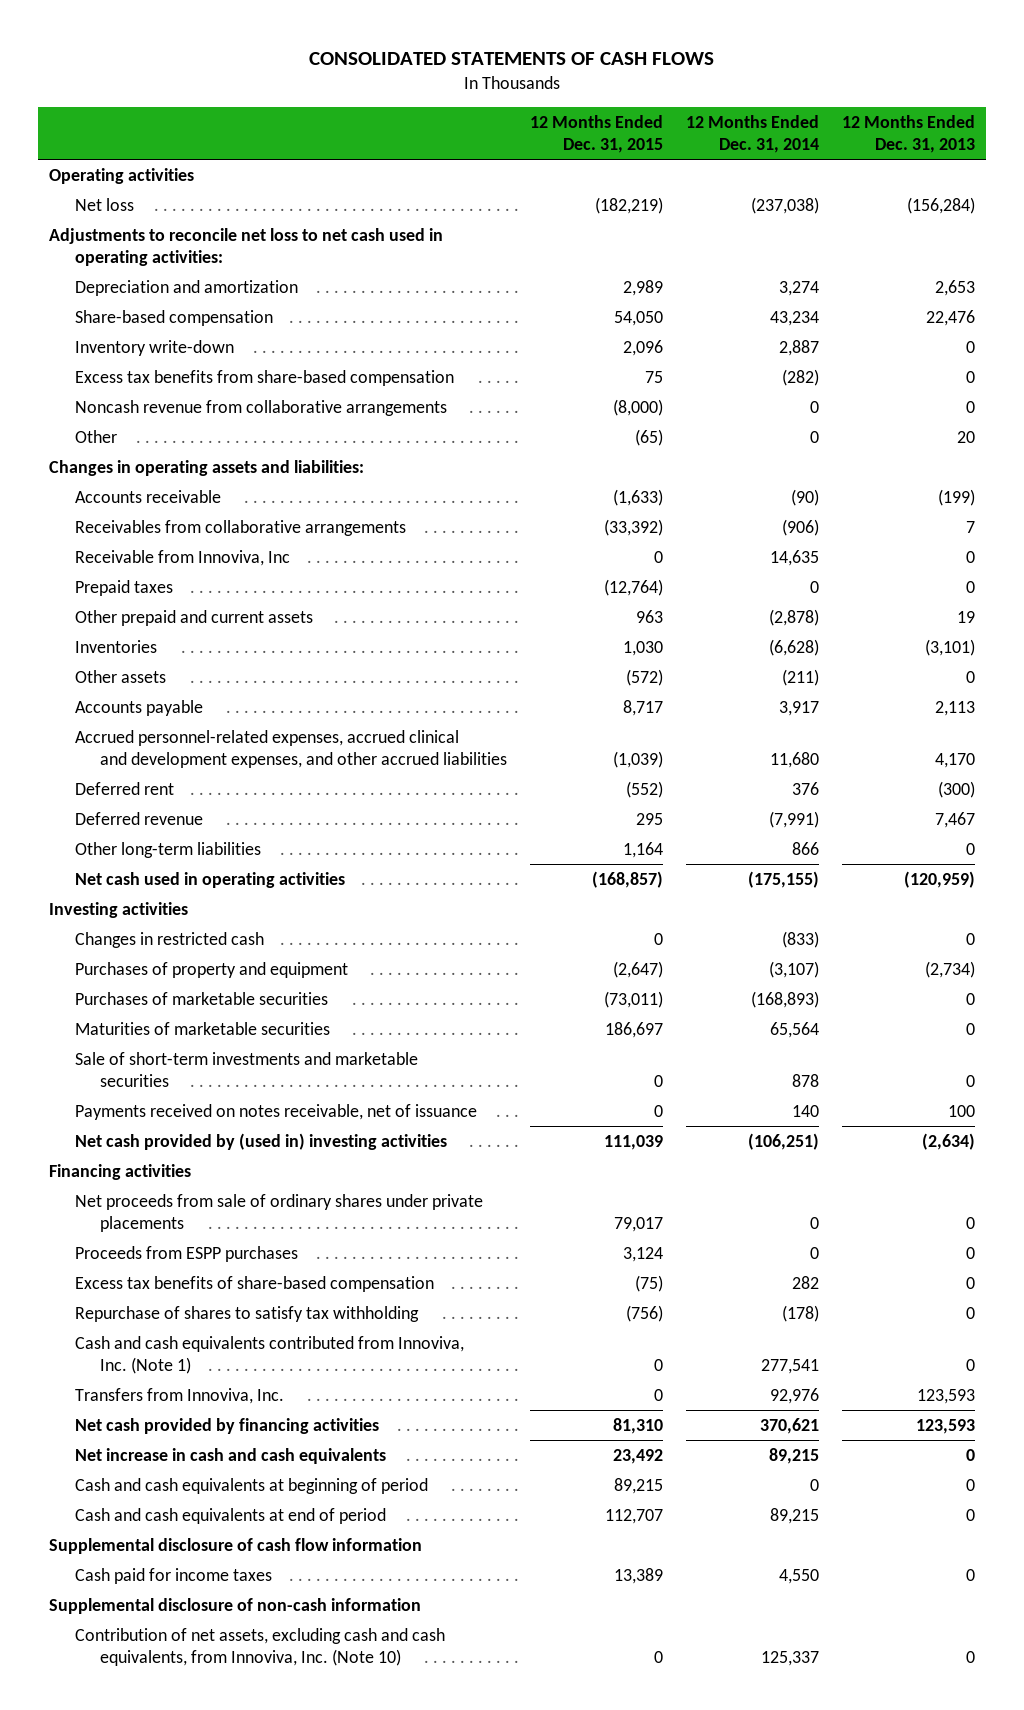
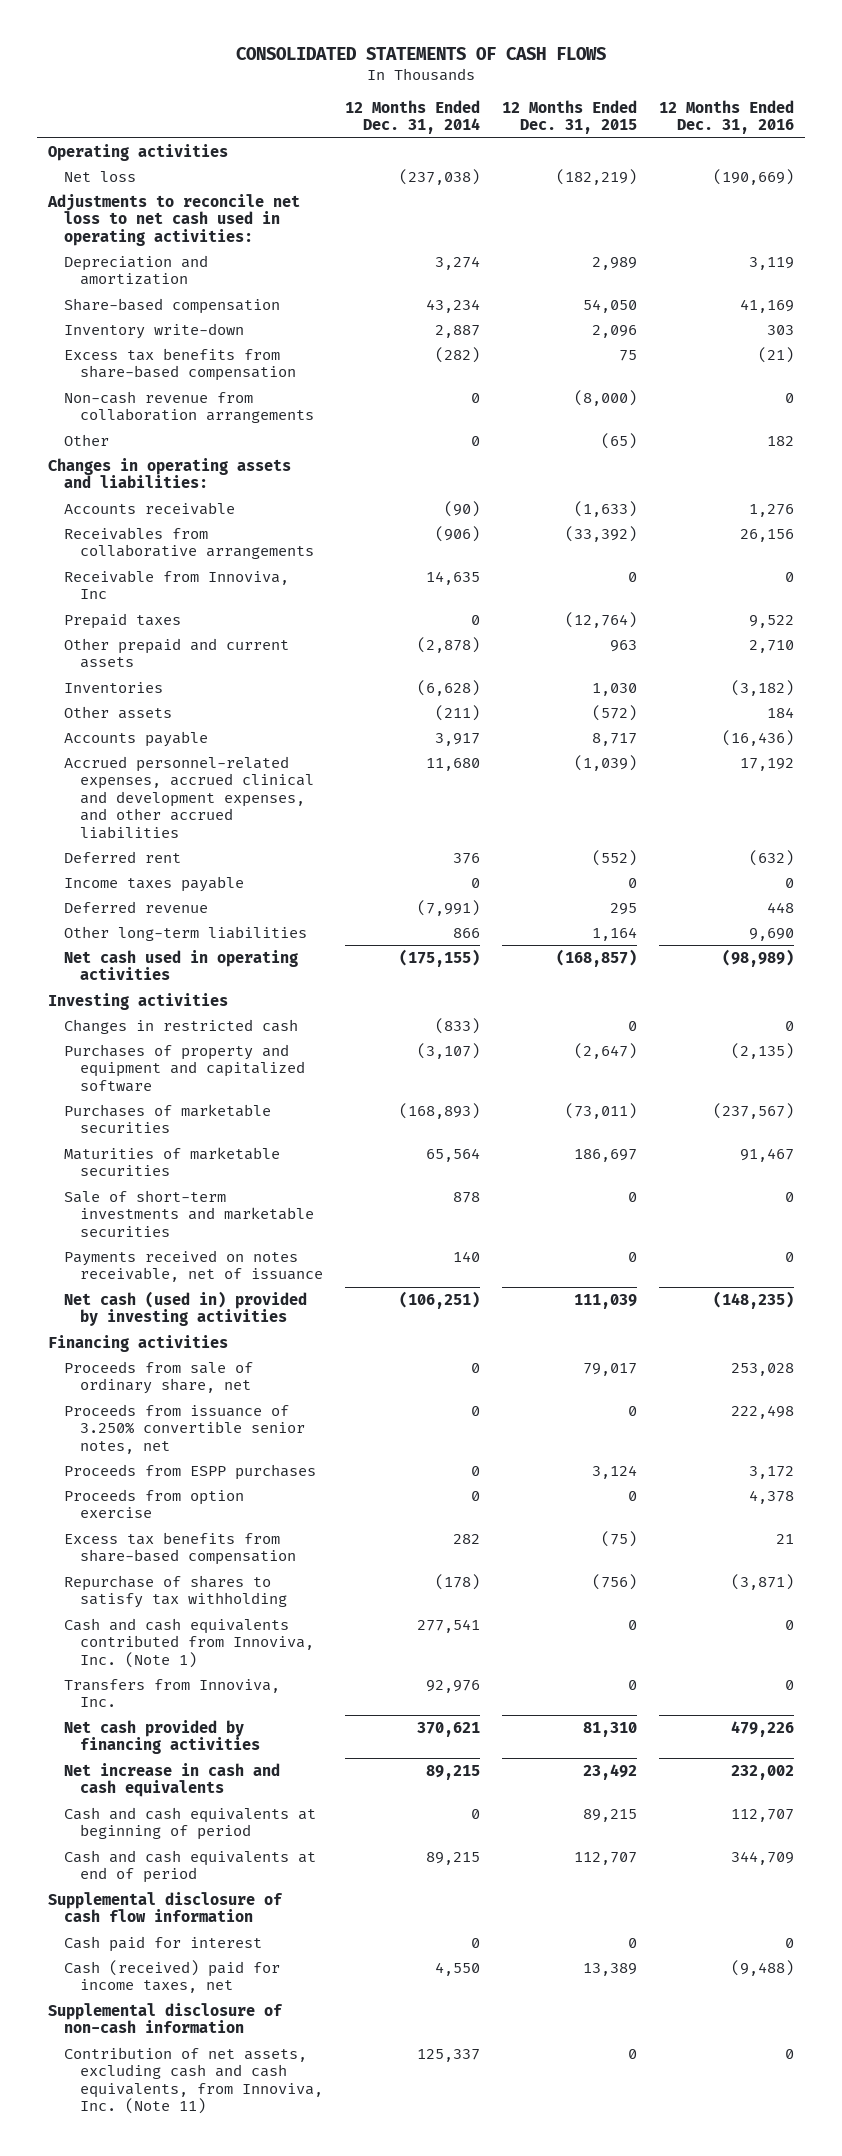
[841,114,975,154] 12 Months Ended Dec. 31, 2013 -> none
none -> [658,99,794,135] 12 Months Ended Dec. 31, 2016
[74,399,447,416] Noncash revenue from collaborative arrangements -> [64,390,314,424] Non-cash revenue from collaboration arrangements
none -> [64,875,245,892] Income taxes payable
[74,961,348,978] Purchases of property and equipment -> [64,1043,305,1092] Purchases of property and equipment and capitalized software
[74,1132,447,1150] Net cash provided by (used in) investing activities -> [64,1290,308,1327] Net cash (used in) provided by investing activities
[74,1193,483,1233] Net proceeds from sale of ordinary shares under private placements -> [64,1360,254,1395] Proceeds from sale of ordinary share, net
none -> [64,1403,305,1454] Proceeds from issuance of 3.250% convertible senior notes, net
none -> [64,1488,245,1519] Proceeds from option exercise
[74,1275,434,1292] Excess tax benefits of share-based compensation -> [64,1531,296,1566] Excess tax benefits from share-based compensation
none -> [64,1935,263,1952] Cash paid for interest
[74,1567,272,1584] Cash paid for income taxes -> [64,1959,281,1994] Cash (received) paid for income taxes, net
[74,1627,445,1667] Contribution of net assets, excluding cash and cash equivalents, from Innoviva, Inc. (Note 10) -> [64,2046,323,2115] Contribution of net assets, excluding cash and cash equivalents, from Innoviva, Inc. (Note 11)

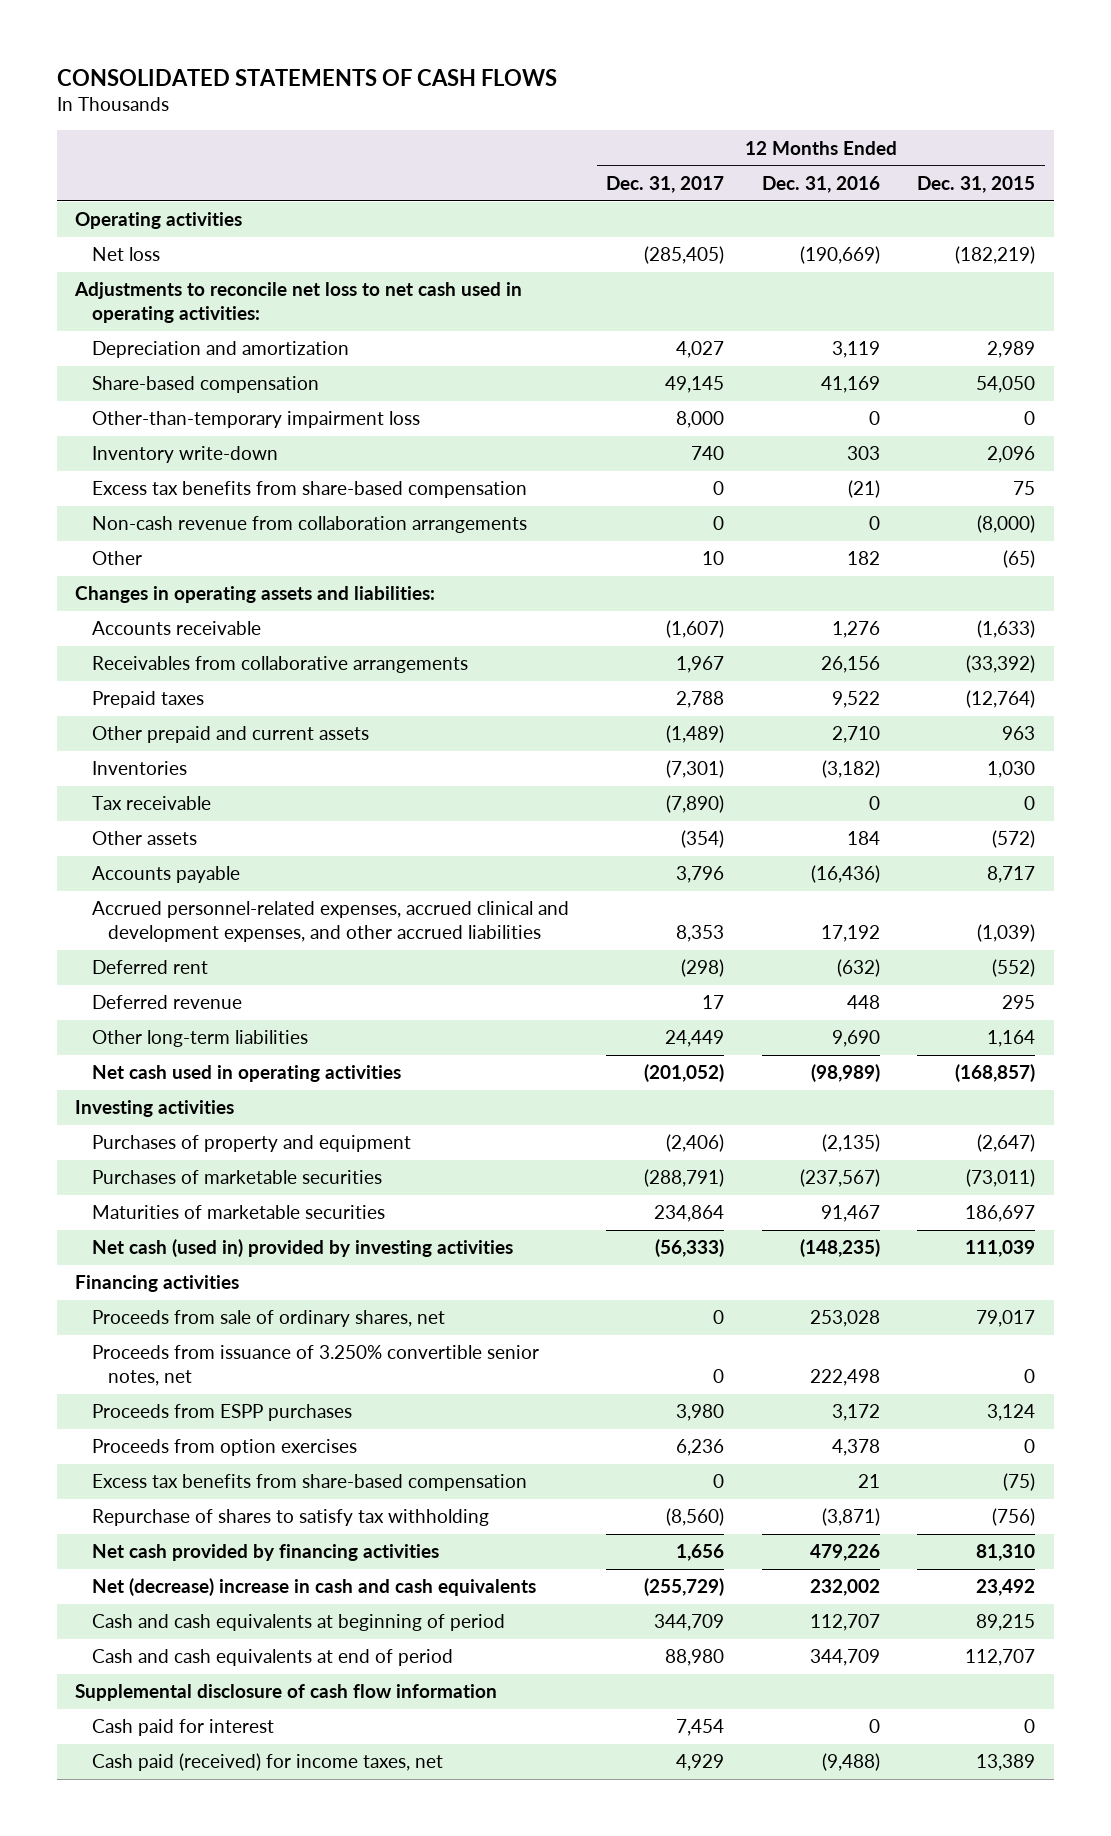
[344,99,480,135] 12 Months Ended Dec. 31, 2014 -> none
none -> [606,175,725,193] Dec. 31, 2017
none -> [91,411,420,429] Other-than-temporary impairment loss
[64,569,290,600] Receivable from Innoviva, Inc -> none
none -> [91,796,211,811] Tax receivable
[64,875,245,892] Income taxes payable -> none
[64,1018,299,1034] Changes in restricted cash -> none
[64,1043,305,1092] Purchases of property and equipment and capitalized software -> [91,1135,411,1153] Purchases of property and equipment
[64,1189,314,1237] Sale of short-term investments and marketable securities -> none
[64,1249,323,1283] Payments received on notes receivable, net of issuance -> none
[64,1360,254,1395] Proceeds from sale of ordinary share, net -> [91,1310,445,1328] Proceeds from sale of ordinary shares, net
[64,1488,245,1519] Proceeds from option exercise -> [91,1439,357,1457] Proceeds from option exercises
[64,1617,314,1668] Cash and cash equivalents contributed from Innoviva, Inc. (Note 1) -> none
[64,1678,281,1708] Transfers from Innoviva, Inc. -> none
[64,1762,281,1798] Net increase in cash and cash equivalents -> [91,1578,536,1597] Net (decrease) increase in cash and cash equivalents
[48,2002,284,2034] Supplemental disclosure of non-cash information -> none
[64,2046,323,2115] Contribution of net assets, excluding cash and cash equivalents, from Innoviva, Inc. (Note 11) -> none
[64,1959,281,1994] Cash (received) paid for income taxes, net -> [91,1753,443,1772] Cash paid (received) for income taxes, net

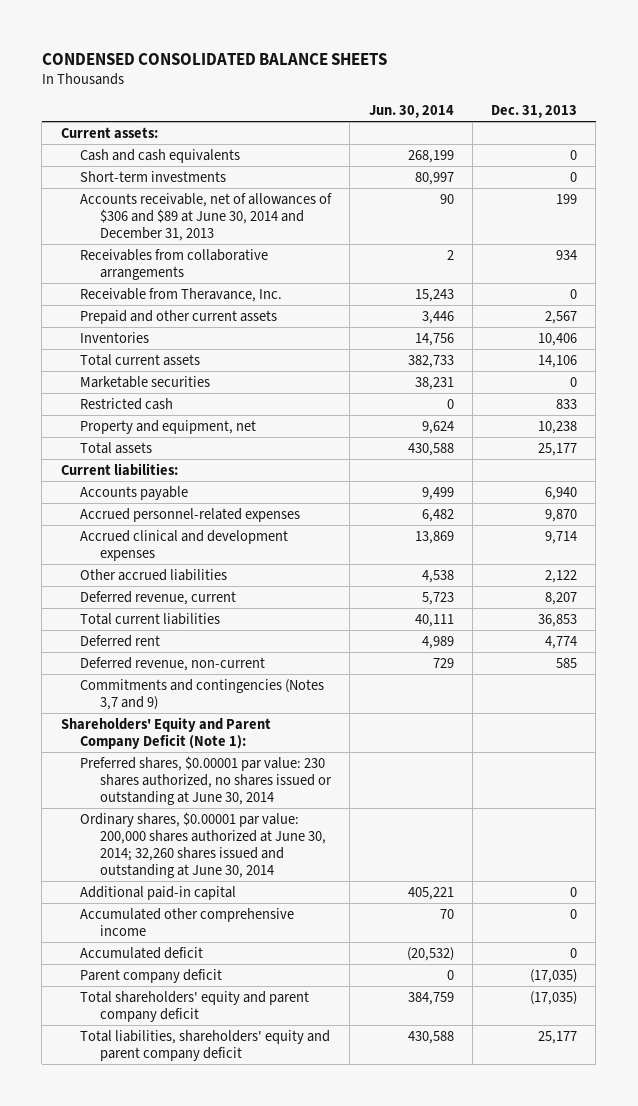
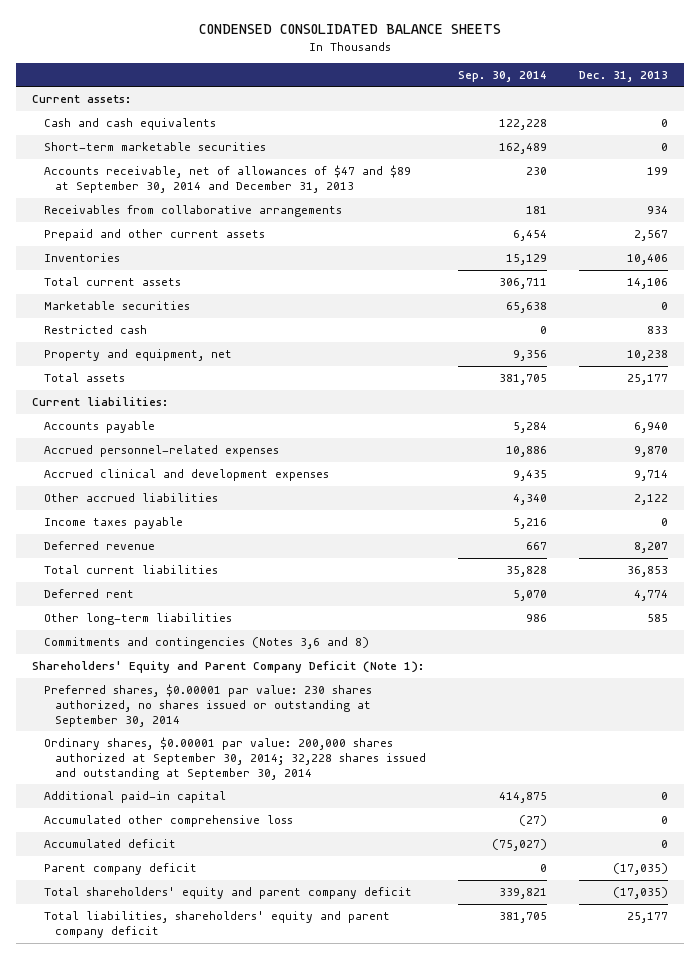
[368,104,454,118] Jun. 30, 2014 -> none
none -> [458,70,548,82] Sep. 30, 2014
[80,170,227,182] Short-term investments -> [43,142,266,152] Short-term marketable securities
[80,192,333,241] Accounts receivable, net of allowances of $306 and $89 at June 30, 2014 and December 31, 2013 -> [43,165,411,193] Accounts receivable, net of allowances of $47 and $89 at September 30, 2014 and December 31, 2013
[80,287,283,302] Receivable from Theravance, Inc. -> none
none -> [43,517,183,530] Income taxes payable
[80,590,237,605] Deferred revenue, current -> [43,541,155,551] Deferred revenue
[80,656,266,671] Deferred revenue, non-current -> [43,613,232,626] Other long-term liabilities
[80,678,325,710] Commitments and contingencies (Notes 3,7 and 9) -> [43,637,369,650] Commitments and contingencies (Notes 3,6 and 8)
[80,755,332,805] Preferred shares, $0.00001 par value: 230 shares authorized, no shares issued or outstanding at June 30, 2014 -> [43,684,372,727] Preferred shares, $0.00001 par value: 230 shares authorized, no shares issued or outstanding at September 30, 2014
[80,811,326,878] Ordinary shares, $0.00001 par value: 200,000 shares authorized at June 30, 2014; 32,260 shares issued and outstanding at June 30, 2014 -> [43,737,427,780] Ordinary shares, $0.00001 par value: 200,000 shares authorized at September 30, 2014; 32,228 shares issued and outstanding at September 30, 2014
[80,907,295,936] Accumulated other comprehensive income -> [43,815,293,828] Accumulated other comprehensive loss

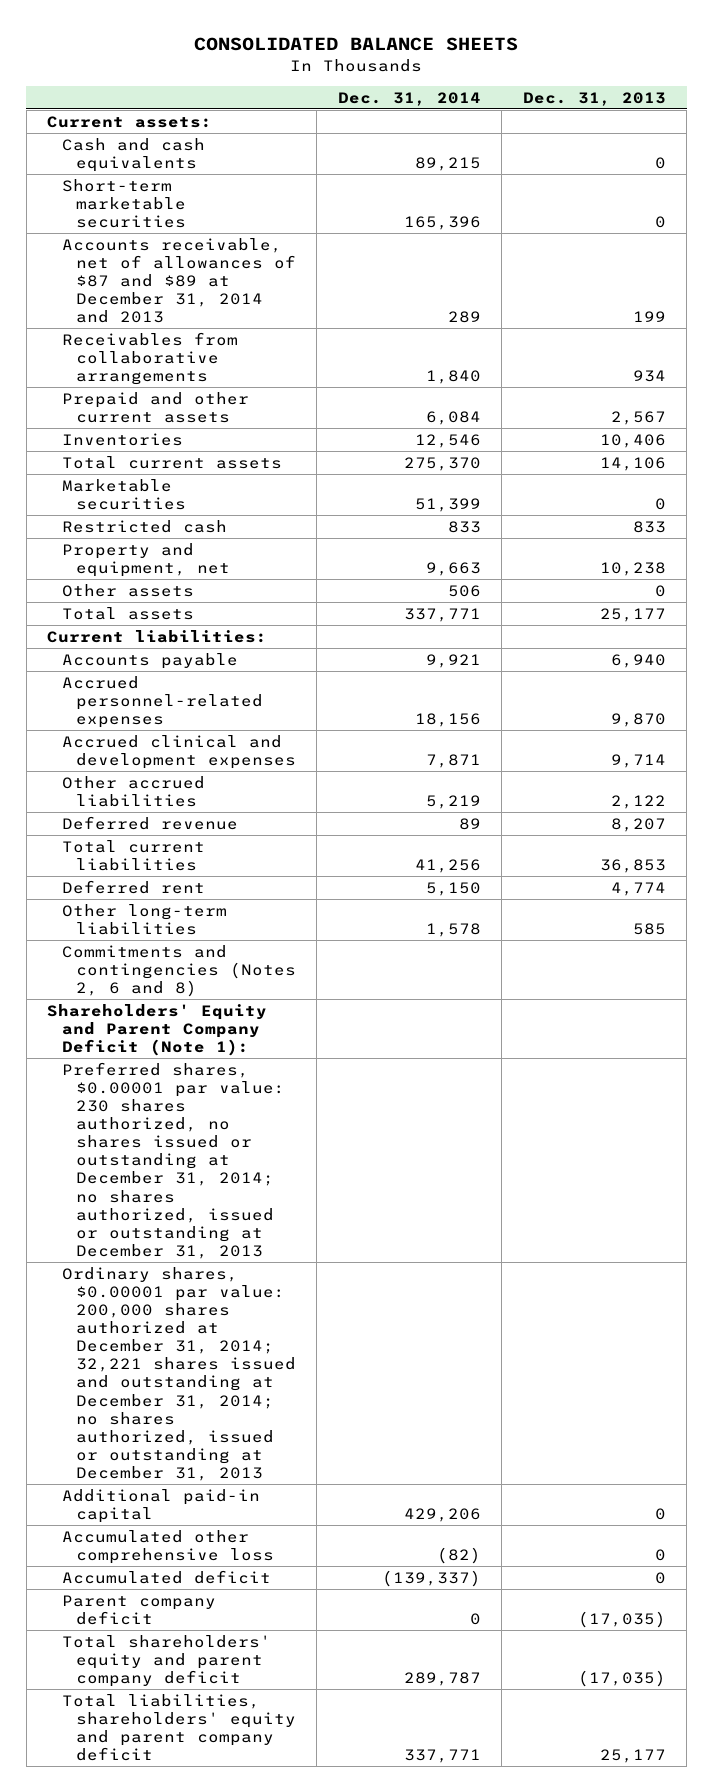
[198,24,501,35] CONDENSED CONSOLIDATED BALANCE SHEETS -> [194,36,519,51] CONSOLIDATED BALANCE SHEETS
[458,70,548,82] Sep. 30, 2014 -> none
none -> [337,91,481,106] Dec. 31, 2014
[43,165,411,193] Accounts receivable, net of allowances of $47 and $89 at September 30, 2014 and December 31, 2013 -> [61,237,296,324] Accounts receivable, net of allowances of $87 and $89 at December 31, 2014 and 2013
none -> [61,583,194,597] Other assets
[43,517,183,530] Income taxes payable -> none
[43,637,369,650] Commitments and contingencies (Notes 3,6 and 8) -> [61,944,296,998] Commitments and contingencies (Notes 2, 6 and 8)
[43,684,372,727] Preferred shares, $0.00001 par value: 230 shares authorized, no shares issued or outstanding at September 30, 2014 -> [61,1061,285,1259] Preferred shares, $0.00001 par value: 230 shares authorized, no shares issued or outstanding at December 31, 2014; no shares authorized, issued or outstanding at December 31, 2013
[43,737,427,780] Ordinary shares, $0.00001 par value: 200,000 shares authorized at September 30, 2014; 32,228 shares issued and outstanding at September 30, 2014 -> [61,1266,296,1481] Ordinary shares, $0.00001 par value: 200,000 shares authorized at December 31, 2014; 32,221 shares issued and outstanding at December 31, 2014; no shares authorized, issued or outstanding at December 31, 2013

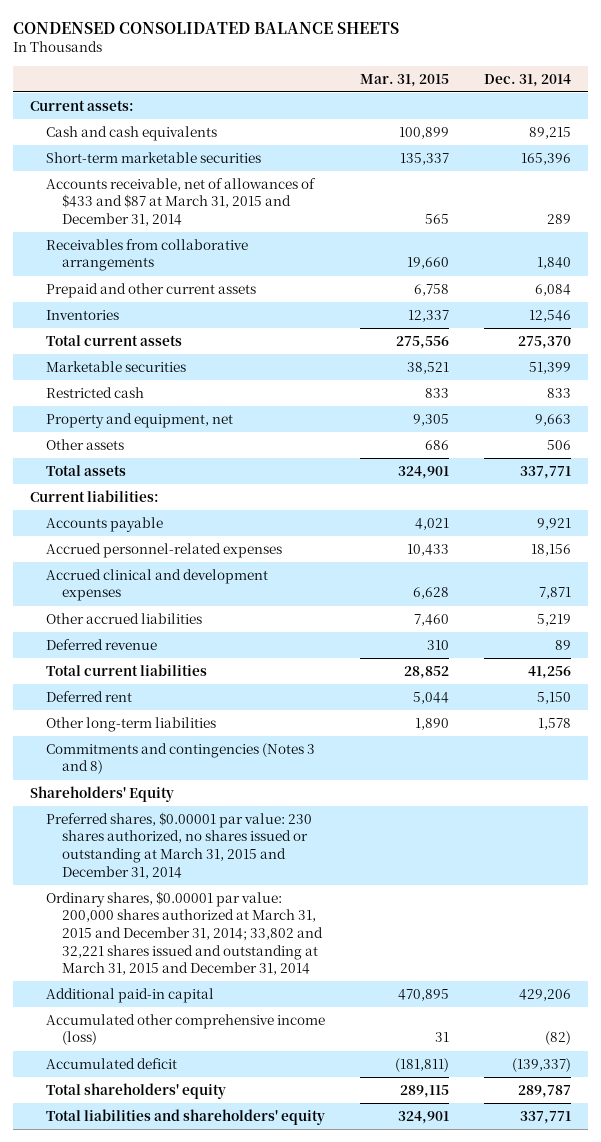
[194,36,519,51] CONSOLIDATED BALANCE SHEETS -> [12,21,399,34] CONDENSED CONSOLIDATED BALANCE SHEETS
[522,91,666,106] Dec. 31, 2013 -> none
none -> [360,73,450,87] Mar. 31, 2015
[61,237,296,324] Accounts receivable, net of allowances of $87 and $89 at December 31, 2014 and 2013 -> [46,177,317,227] Accounts receivable, net of allowances of $433 and $87 at March 31, 2015 and December 31, 2014
[61,944,296,998] Commitments and contingencies (Notes 2, 6 and 8) -> [46,742,316,775] Commitments and contingencies (Notes 3 and 8)
[47,1003,268,1057] Shareholders' Equity and Parent Company Deficit (Note 1): -> [30,785,175,802] Shareholders' Equity
[61,1061,285,1259] Preferred shares, $0.00001 par value: 230 shares authorized, no shares issued or outstanding at December 31, 2014; no shares authorized, issued or outstanding at December 31, 2013 -> [46,811,313,879] Preferred shares, $0.00001 par value: 230 shares authorized, no shares issued or outstanding at March 31, 2015 and December 31, 2014
[61,1266,296,1481] Ordinary shares, $0.00001 par value: 200,000 shares authorized at December 31, 2014; 32,221 shares issued and outstanding at December 31, 2014; no shares authorized, issued or outstanding at December 31, 2013 -> [46,890,323,976] Ordinary shares, $0.00001 par value: 200,000 shares authorized at March 31, 2015 and December 31, 2014; 33,802 and 32,221 shares issued and outstanding at March 31, 2015 and December 31, 2014
[61,1529,274,1564] Accumulated other comprehensive loss -> [46,1013,326,1046] Accumulated other comprehensive income (loss)
[61,1594,216,1625] Parent company deficit -> none
[61,1634,271,1688] Total shareholders' equity and parent company deficit -> [46,1082,227,1099] Total shareholders' equity
[61,1693,296,1762] Total liabilities, shareholders' equity and parent company deficit -> [46,1108,326,1125] Total liabilities and shareholders' equity

